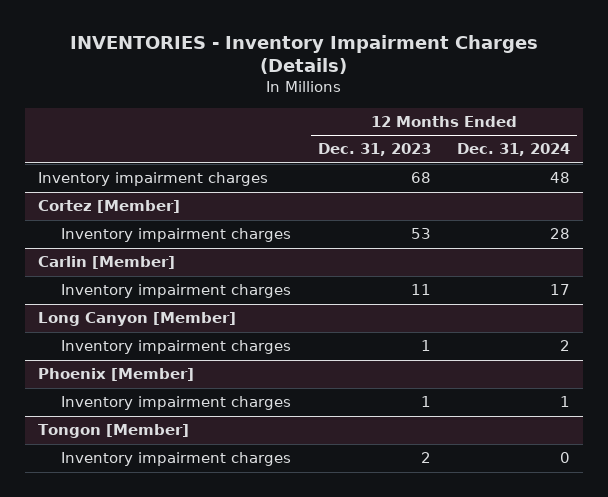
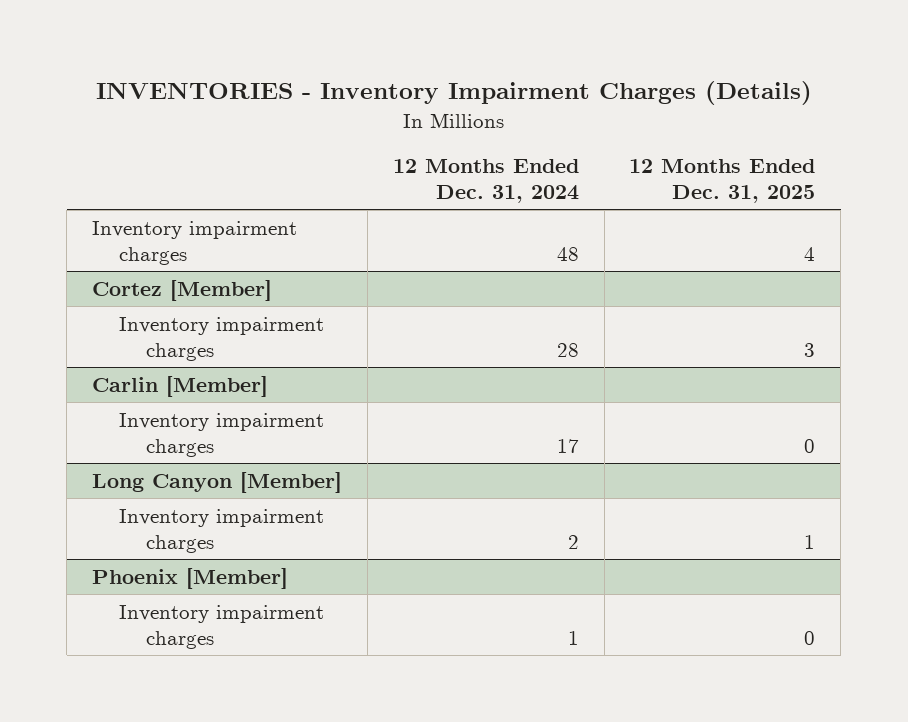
[317,143,431,157] Dec. 31, 2023 -> none
none -> [629,159,816,204] 12 Months Ended Dec. 31, 2025
[38,424,190,439] Tongon [Member] -> none
[61,452,292,467] Inventory impairment charges -> none

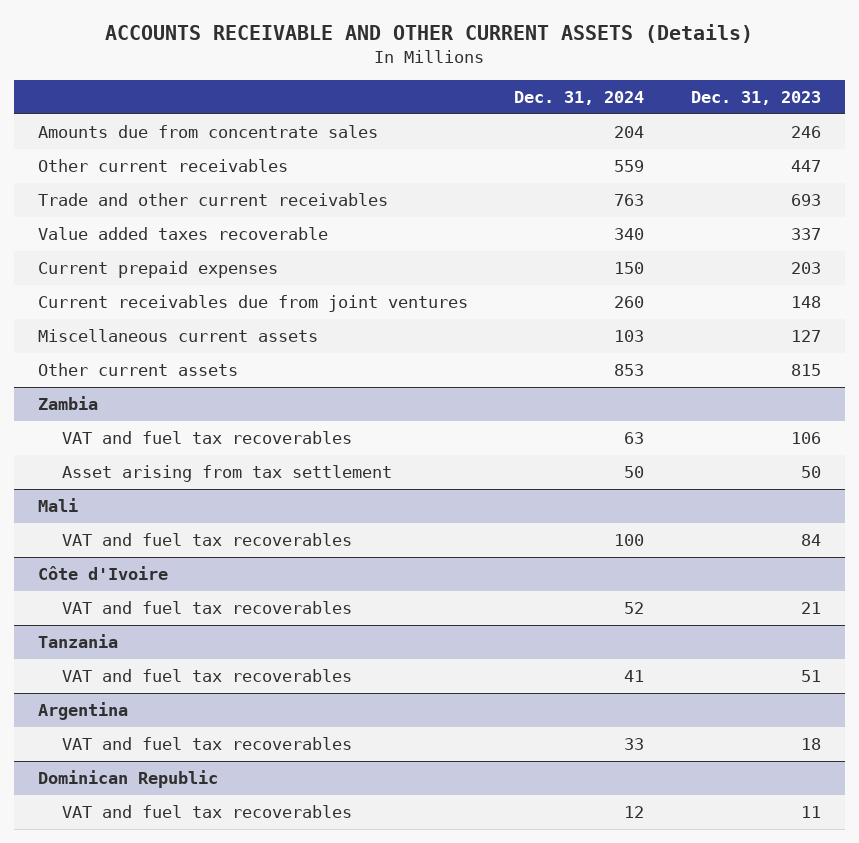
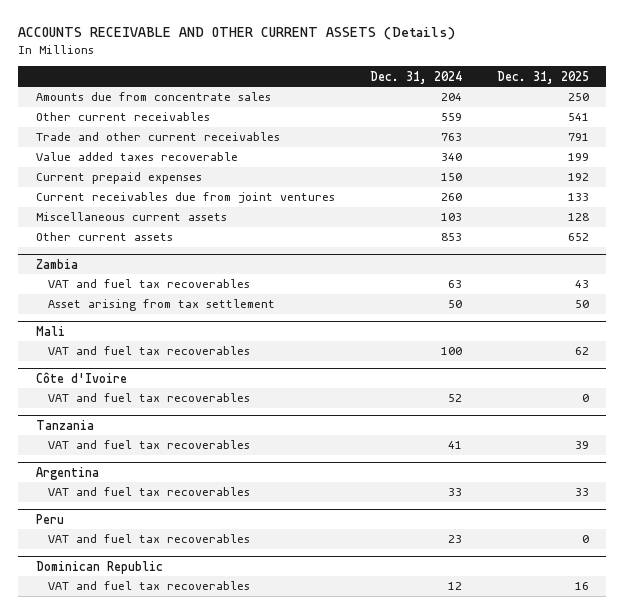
[691,91,822,106] Dec. 31, 2023 -> none
none -> [496,70,589,84] Dec. 31, 2025
none -> [35,513,64,524] Peru
none -> [47,534,250,544] VAT and fuel tax recoverables

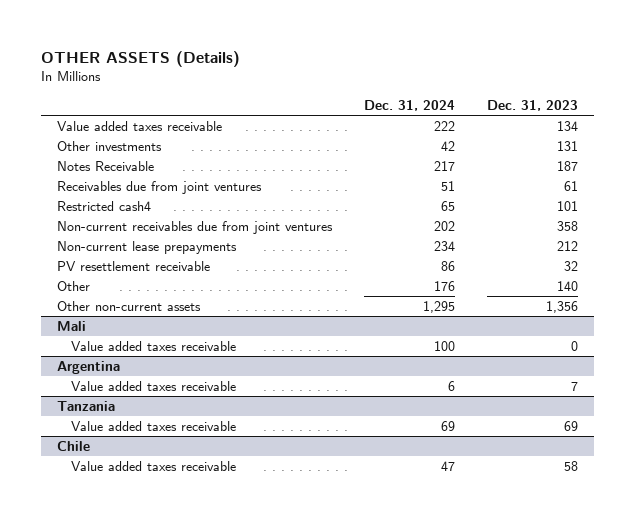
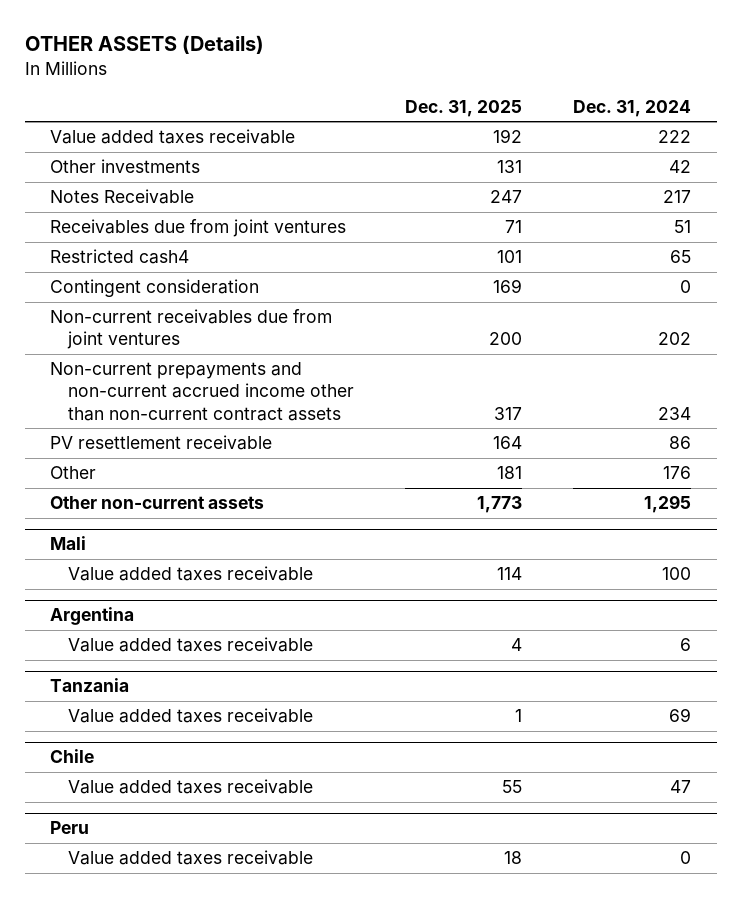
[487,99,579,111] Dec. 31, 2023 -> none
none -> [405,100,523,118] Dec. 31, 2025
none -> [50,279,260,298] Contingent consideration
[57,240,238,254] Non-current lease prepayments -> [50,362,355,421] Non-current prepayments and non-current accrued income other than non-current contract assets
none -> [50,821,90,835] Peru
none -> [68,850,314,866] Value added taxes receivable

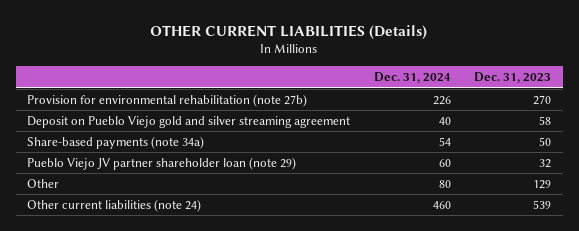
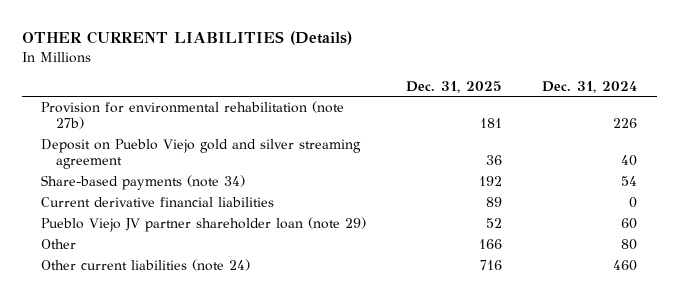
[474,72,552,84] Dec. 31, 2023 -> none
none -> [406,80,503,93] Dec. 31, 2025
[27,135,205,149] Share-based payments (note 34a) -> [41,175,246,191] Share-based payments (note 34)
none -> [41,197,275,208] Current derivative financial liabilities

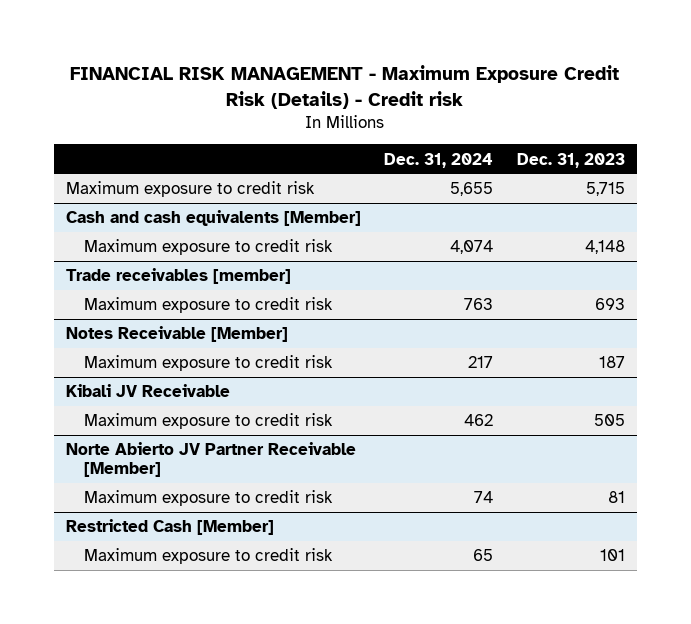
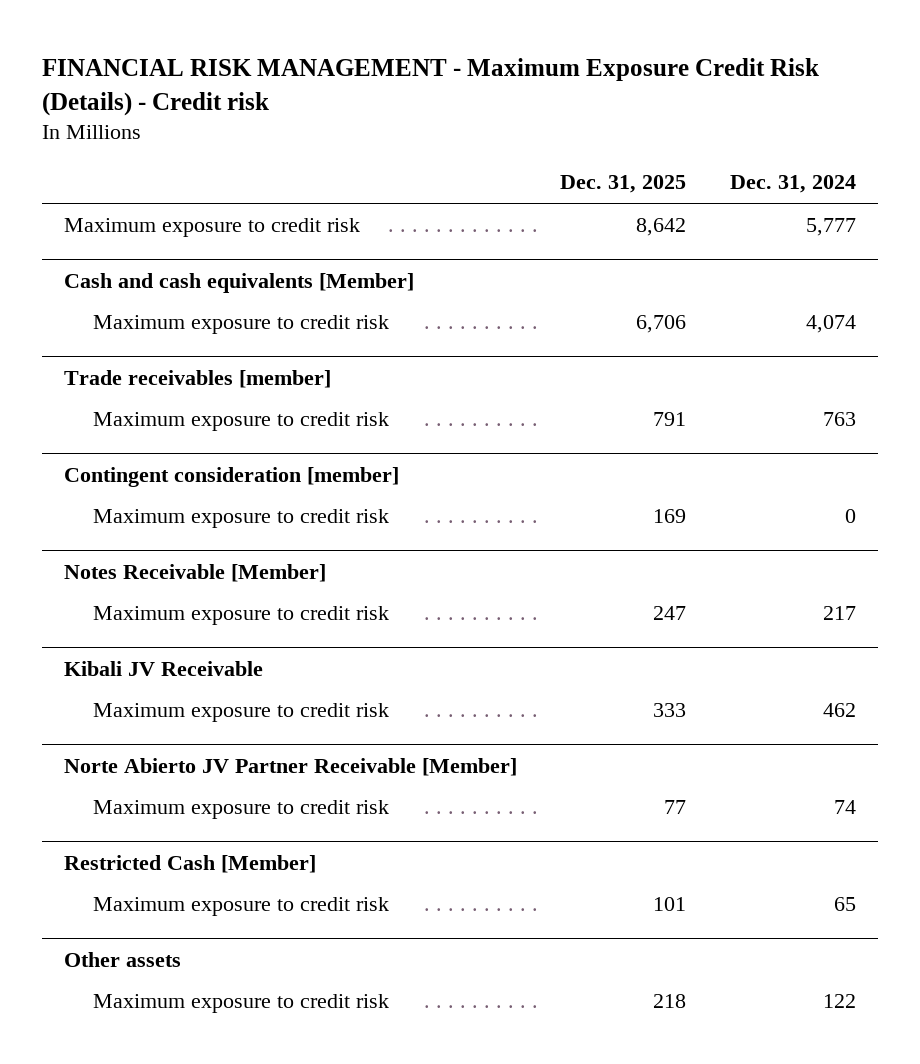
[516,152,625,168] Dec. 31, 2023 -> none
none -> [560,175,687,194] Dec. 31, 2025
[450,182,494,197] 5,655 -> [806,218,857,237] 5,777
none -> [63,466,399,487] Contingent consideration [member]
none -> [92,509,389,529] Maximum exposure to credit risk
none -> [63,951,181,967] Other assets
none -> [92,994,389,1014] Maximum exposure to credit risk

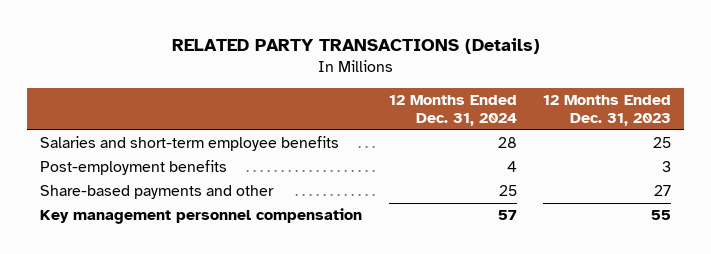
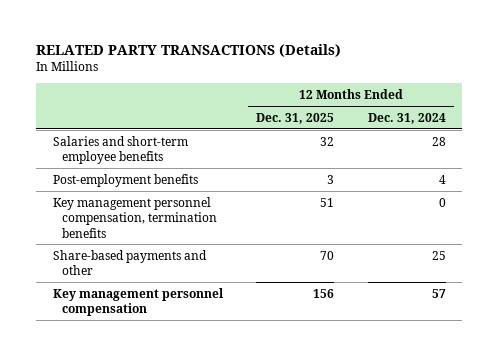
[543,94,672,127] 12 Months Ended Dec. 31, 2023 -> none
none -> [256,112,335,124] Dec. 31, 2025
none -> [52,196,217,238] Key management personnel compensation, termination benefits

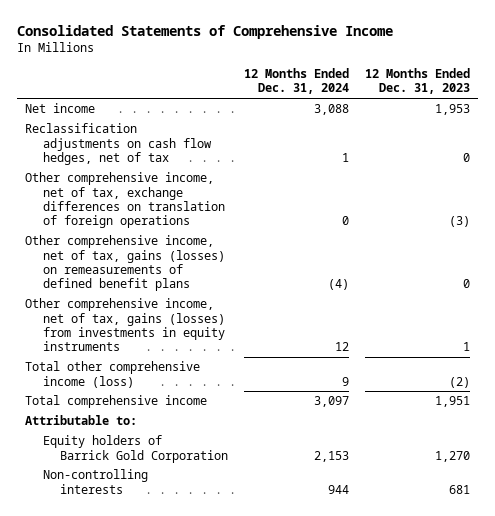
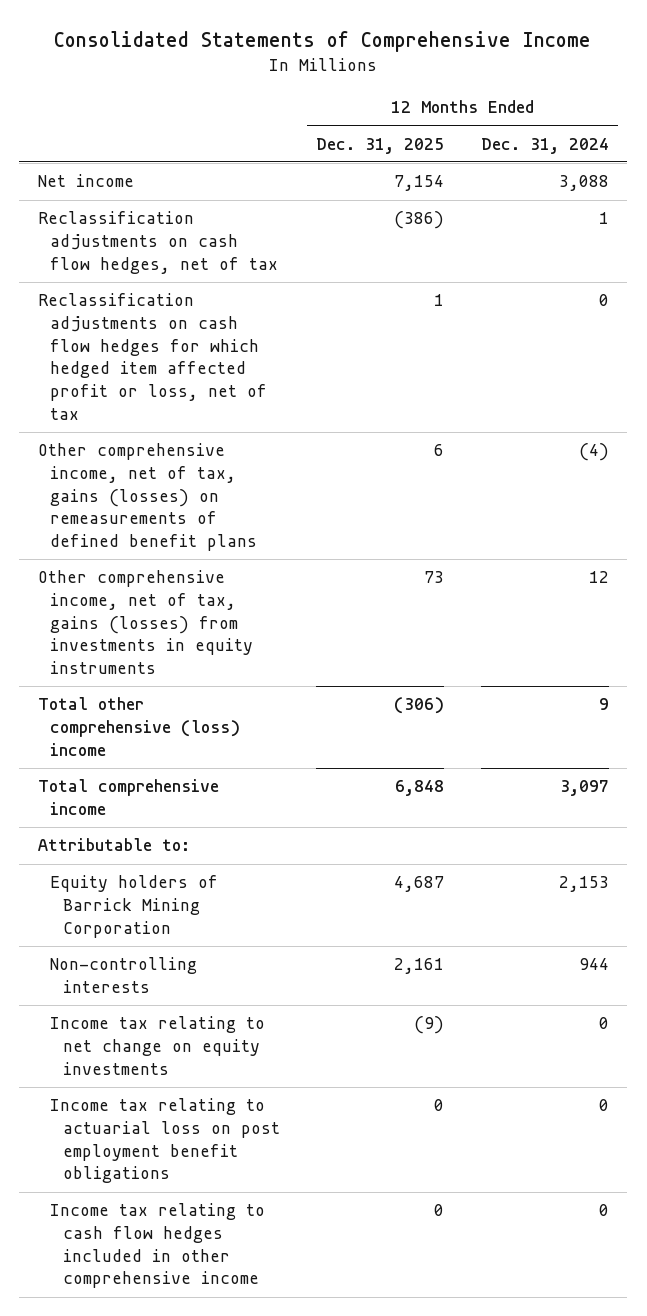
[364,68,470,95] 12 Months Ended Dec. 31, 2023 -> none
none -> [316,137,445,154] Dec. 31, 2025
[25,172,225,229] Other comprehensive income, net of tax, exchange differences on translation of foreign operations -> none
none -> [37,293,268,420] Reclassification adjustments on cash flow hedges for which hedged item affected profit or loss, net of tax
[25,361,201,388] Total other comprehensive income (loss) -> [37,697,241,756] Total other comprehensive (loss) income
[42,435,228,463] Equity holders of Barrick Gold Corporation -> [50,875,219,938] Equity holders of Barrick Mining Corporation
none -> [50,1016,266,1075] Income tax relating to net change on equity investments
none -> [50,1098,280,1184] Income tax relating to actuarial loss on post employment benefit obligations
none -> [50,1203,266,1289] Income tax relating to cash flow hedges included in other comprehensive income

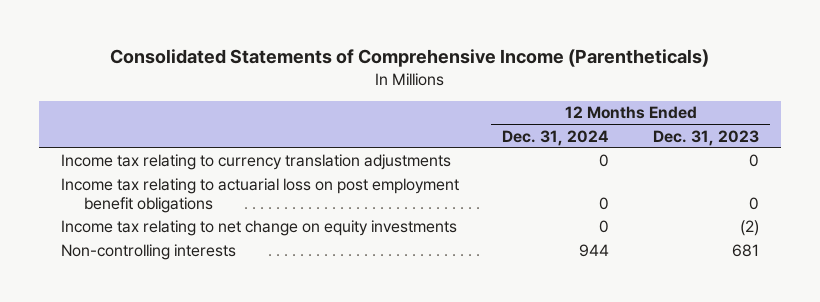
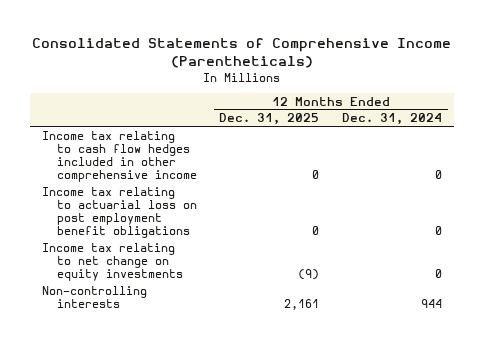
[653,129,760,146] Dec. 31, 2023 -> none
none -> [219,113,320,126] Dec. 31, 2025
[60,154,451,171] Income tax relating to currency translation adjustments -> none
none -> [41,130,197,183] Income tax relating to cash flow hedges included in other comprehensive income

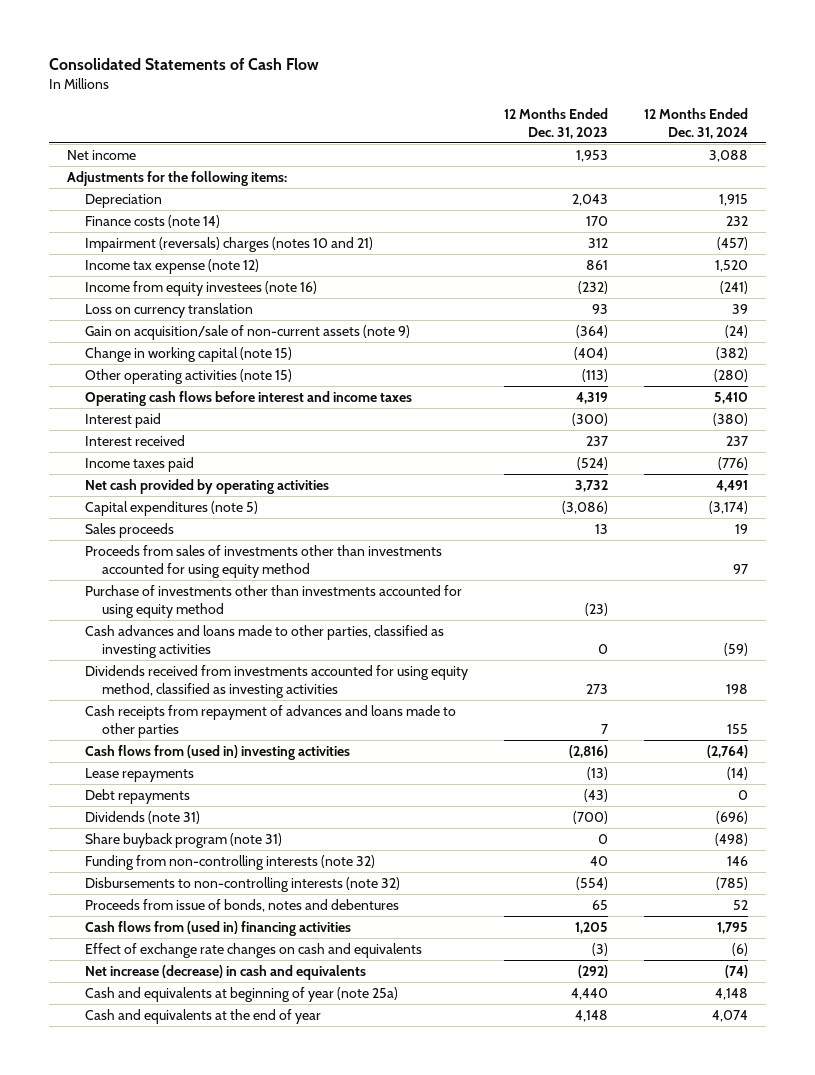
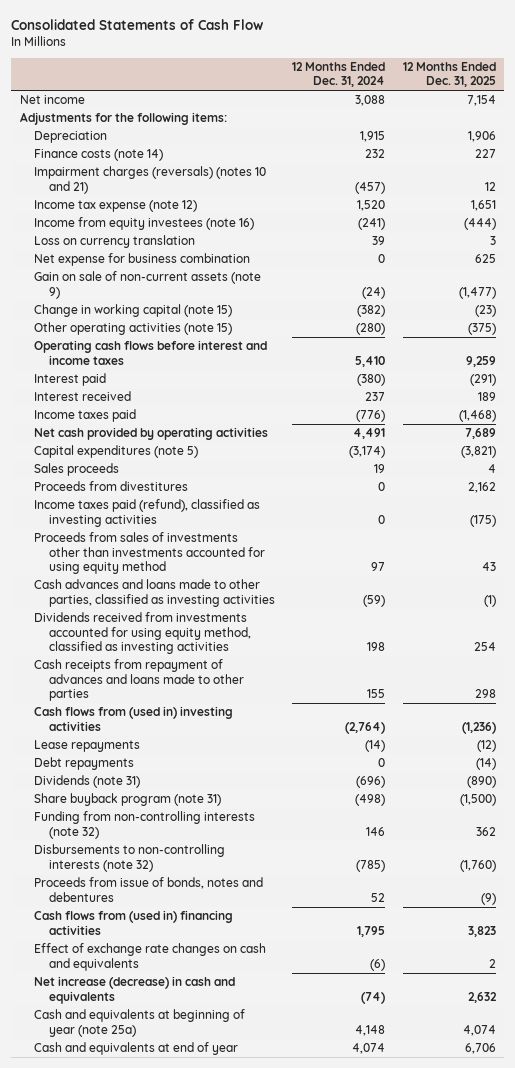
[503,108,608,139] 12 Months Ended Dec. 31, 2023 -> none
none -> [402,62,496,88] 12 Months Ended Dec. 31, 2025
[84,236,373,252] Impairment (reversals) charges (notes 10 and 21) -> [34,166,267,194] Impairment charges (reversals) (notes 10 and 21)
none -> [34,253,251,267] Net expense for business combination
[84,324,410,340] Gain on acquisition/sale of non-current assets (note 9) -> [34,271,262,299] Gain on sale of non-current assets (note 9)
none -> [34,481,189,492] Proceeds from divestitures
none -> [34,499,261,527] Income taxes paid (refund), classified as investing activities
[84,584,462,618] Purchase of investments other than investments accounted for using equity method -> none
[84,1008,321,1024] Cash and equivalents at the end of year -> [34,1042,239,1056] Cash and equivalents at end of year

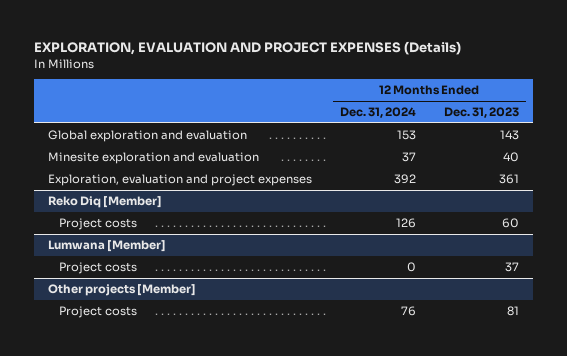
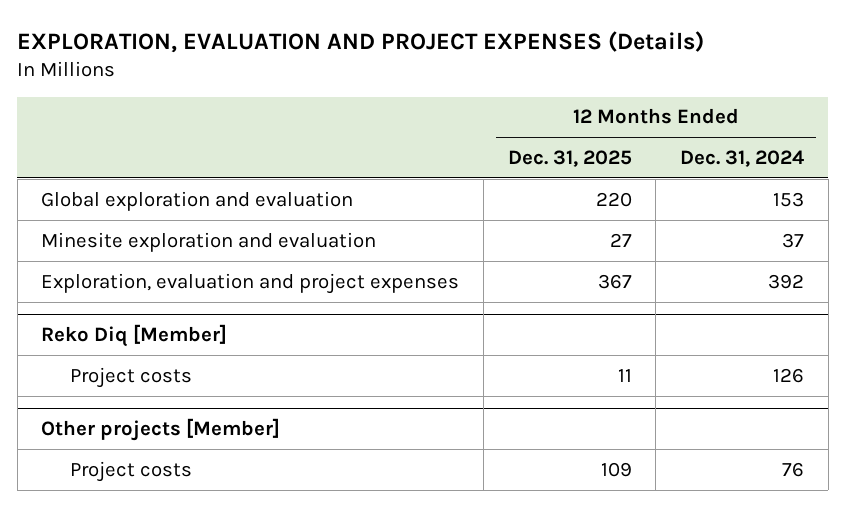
[443,107,519,119] Dec. 31, 2023 -> none
none -> [507,149,632,167] Dec. 31, 2025
[48,240,167,253] Lumwana [Member] -> none
[59,262,138,275] Project costs -> none

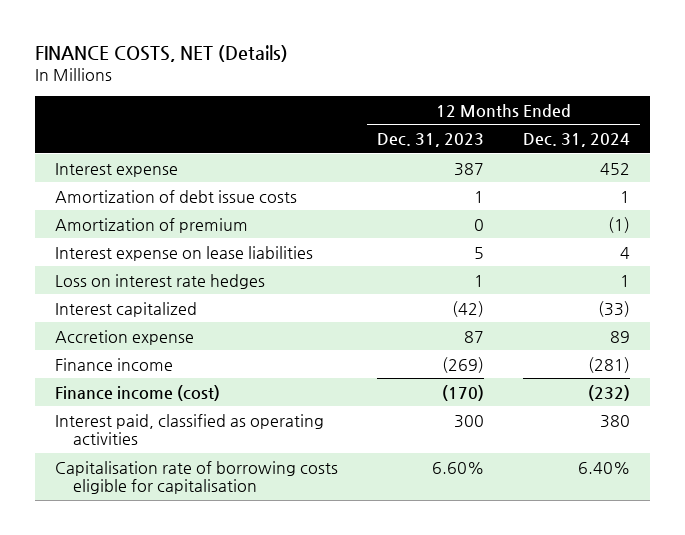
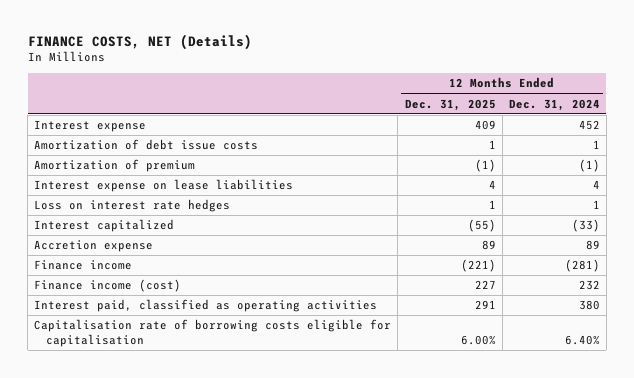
[377,133,485,148] Dec. 31, 2023 -> none
none -> [404,98,496,111] Dec. 31, 2025
[588,384,631,401] (232) -> [578,280,600,291] 232

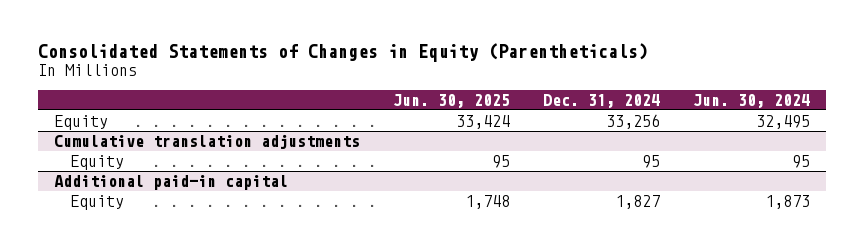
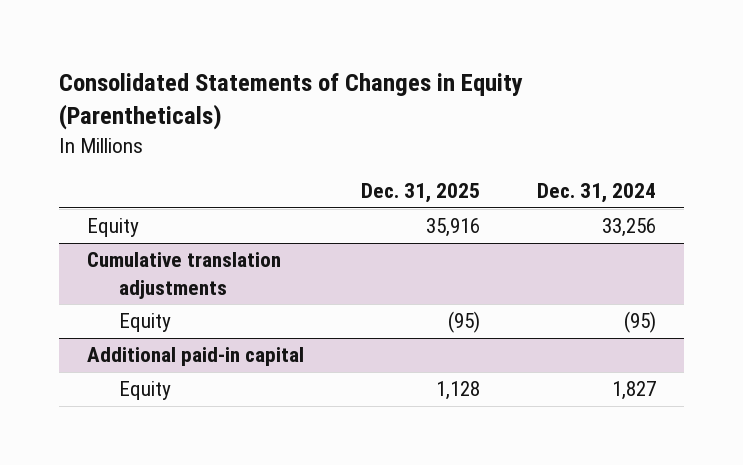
[393,93,511,108] Jun. 30, 2025 -> none
[692,93,810,108] Jun. 30, 2024 -> none
none -> [360,183,480,204] Dec. 31, 2025
[641,155,660,169] 95 -> [623,311,656,334] (95)

